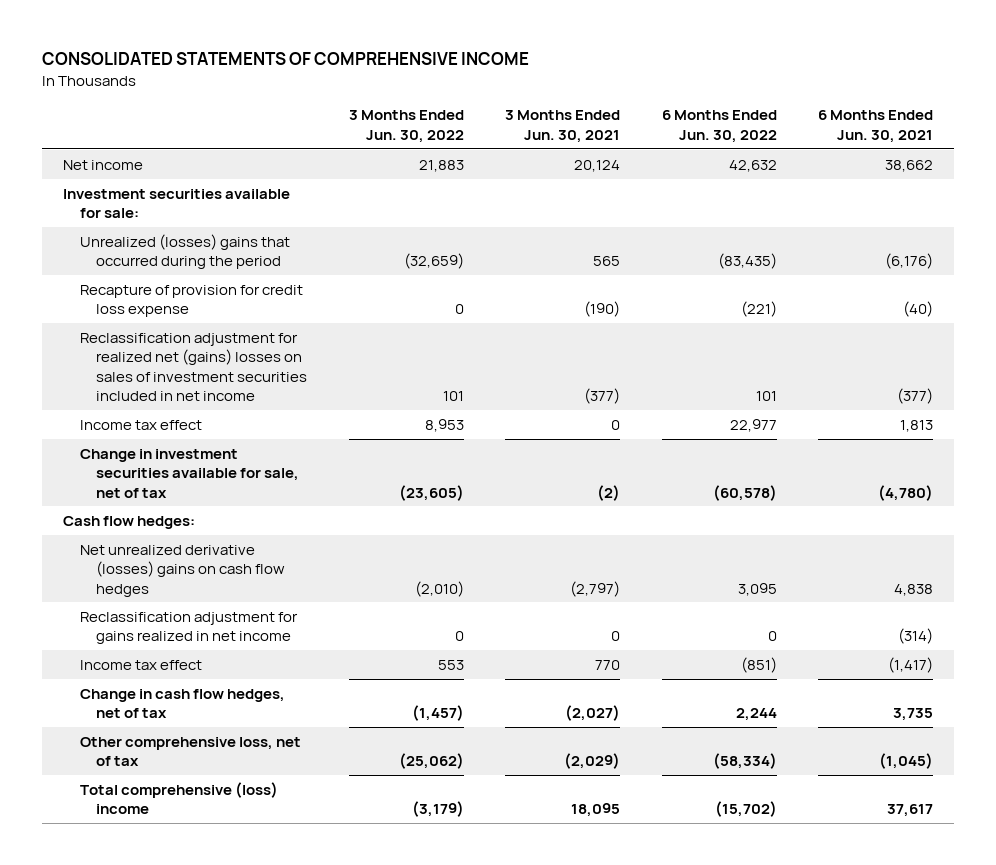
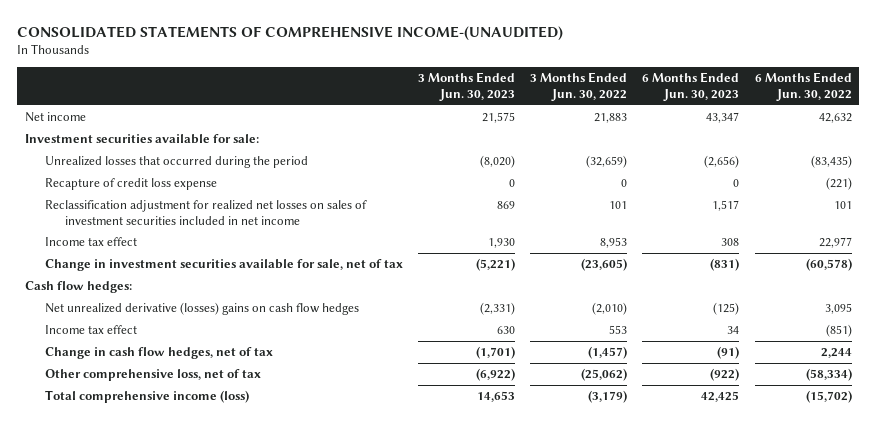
[42,52,530,66] CONSOLIDATED STATEMENTS OF COMPREHENSIVE INCOME -> [17,26,564,42] CONSOLIDATED STATEMENTS OF COMPREHENSIVE INCOME-(UNAUDITED)
[505,110,621,143] 3 Months Ended Jun. 30, 2021 -> none
[818,110,934,143] 6 Months Ended Jun. 30, 2021 -> none
none -> [418,72,516,102] 3 Months Ended Jun. 30, 2023
none -> [642,72,740,102] 6 Months Ended Jun. 30, 2023
[79,233,290,270] Unrealized (losses) gains that occurred during the period -> [44,156,308,169] Unrealized losses that occurred during the period
[79,284,303,318] Recapture of provision for credit loss expense -> [44,178,217,191] Recapture of credit loss expense
[79,332,308,401] Reclassification adjustment for realized net (gains) losses on sales of investment securities included in net income -> [44,200,367,225] Reclassification adjustment for realized net losses on sales of investment securities included in net income
[79,611,298,645] Reclassification adjustment for gains realized in net income -> none
[79,781,278,815] Total comprehensive (loss) income -> [44,390,249,404] Total comprehensive income (loss)

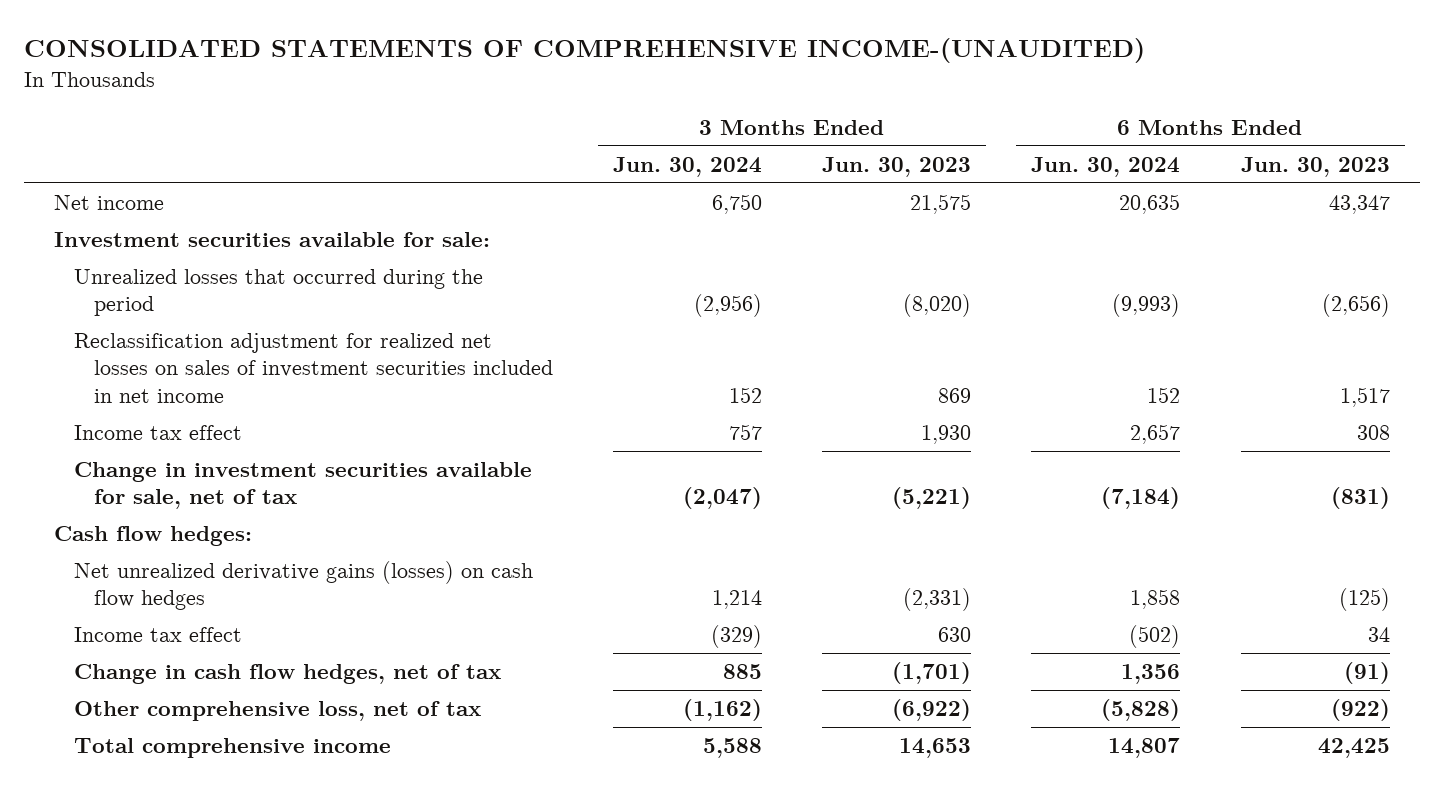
[530,72,628,102] 3 Months Ended Jun. 30, 2022 -> none
[754,72,852,102] 6 Months Ended Jun. 30, 2022 -> none
none -> [613,156,763,177] Jun. 30, 2024
none -> [1031,156,1181,177] Jun. 30, 2024
[44,178,217,191] Recapture of credit loss expense -> none
[44,302,359,316] Net unrealized derivative (losses) gains on cash flow hedges -> [74,561,534,611] Net unrealized derivative gains (losses) on cash flow hedges
[44,390,249,404] Total comprehensive income (loss) -> [74,738,392,759] Total comprehensive income

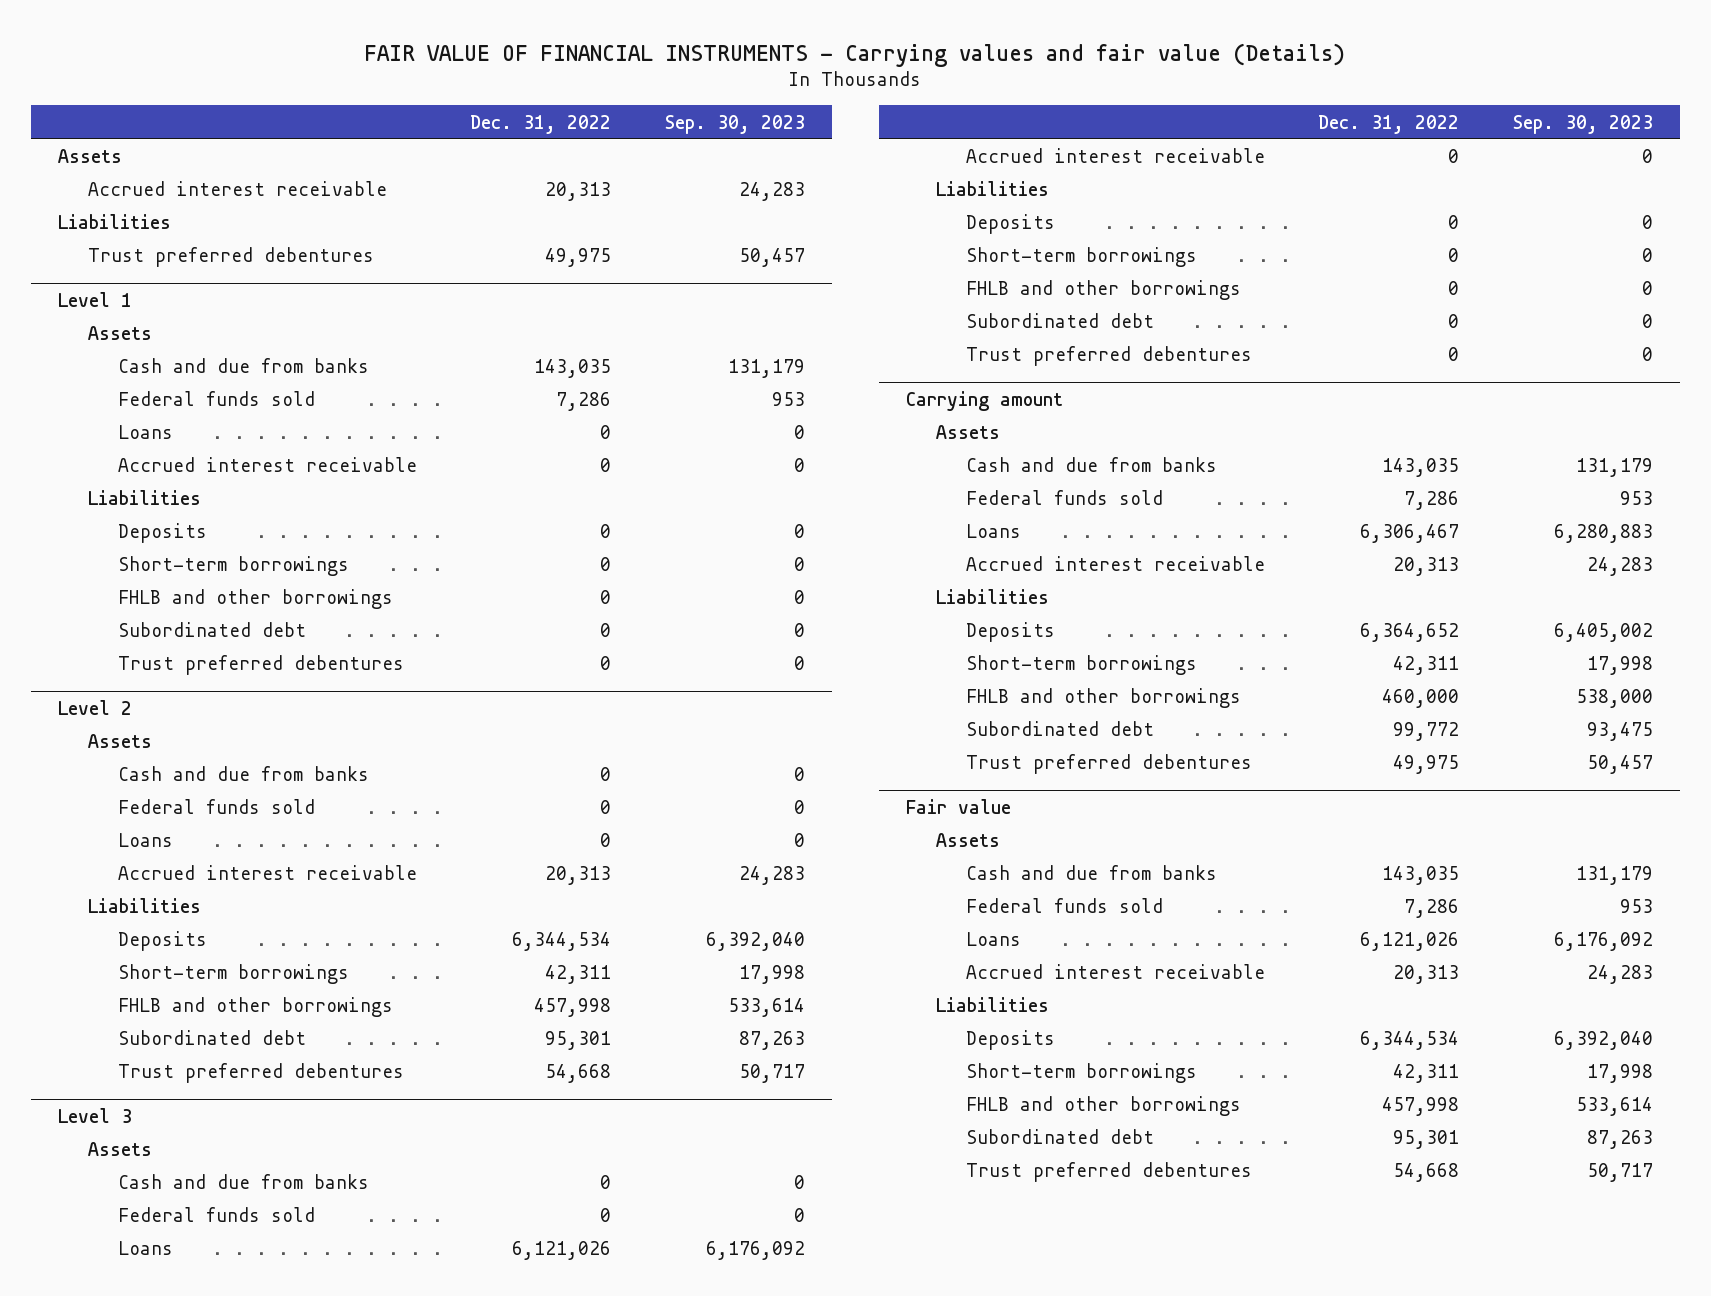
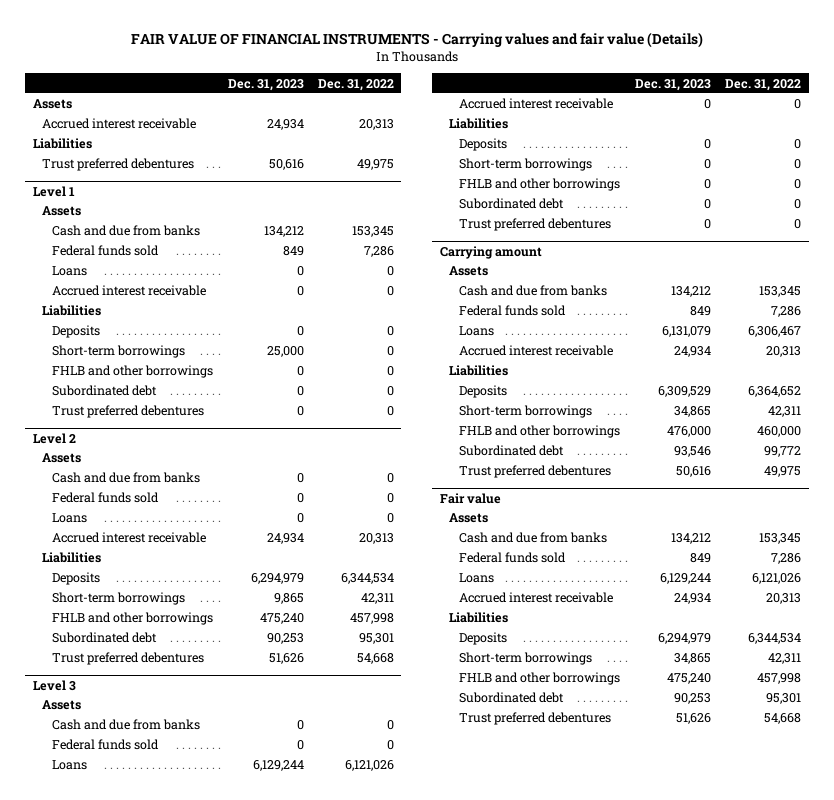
[664,114,805,134] Sep. 30, 2023 -> none
none -> [227,78,304,91] Dec. 31, 2023
[534,359,612,379] 143,035 -> [352,226,395,238] 153,345
[1382,458,1460,478] 143,035 -> [759,286,802,298] 153,345
[1382,866,1460,886] 143,035 -> [759,533,802,545] 153,345

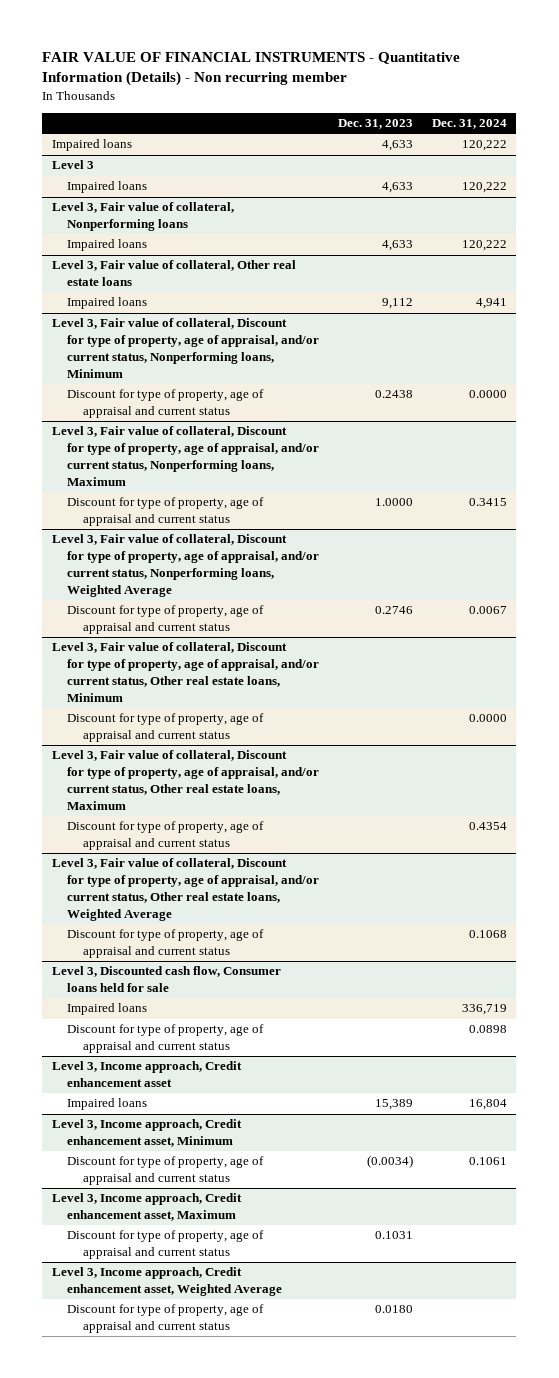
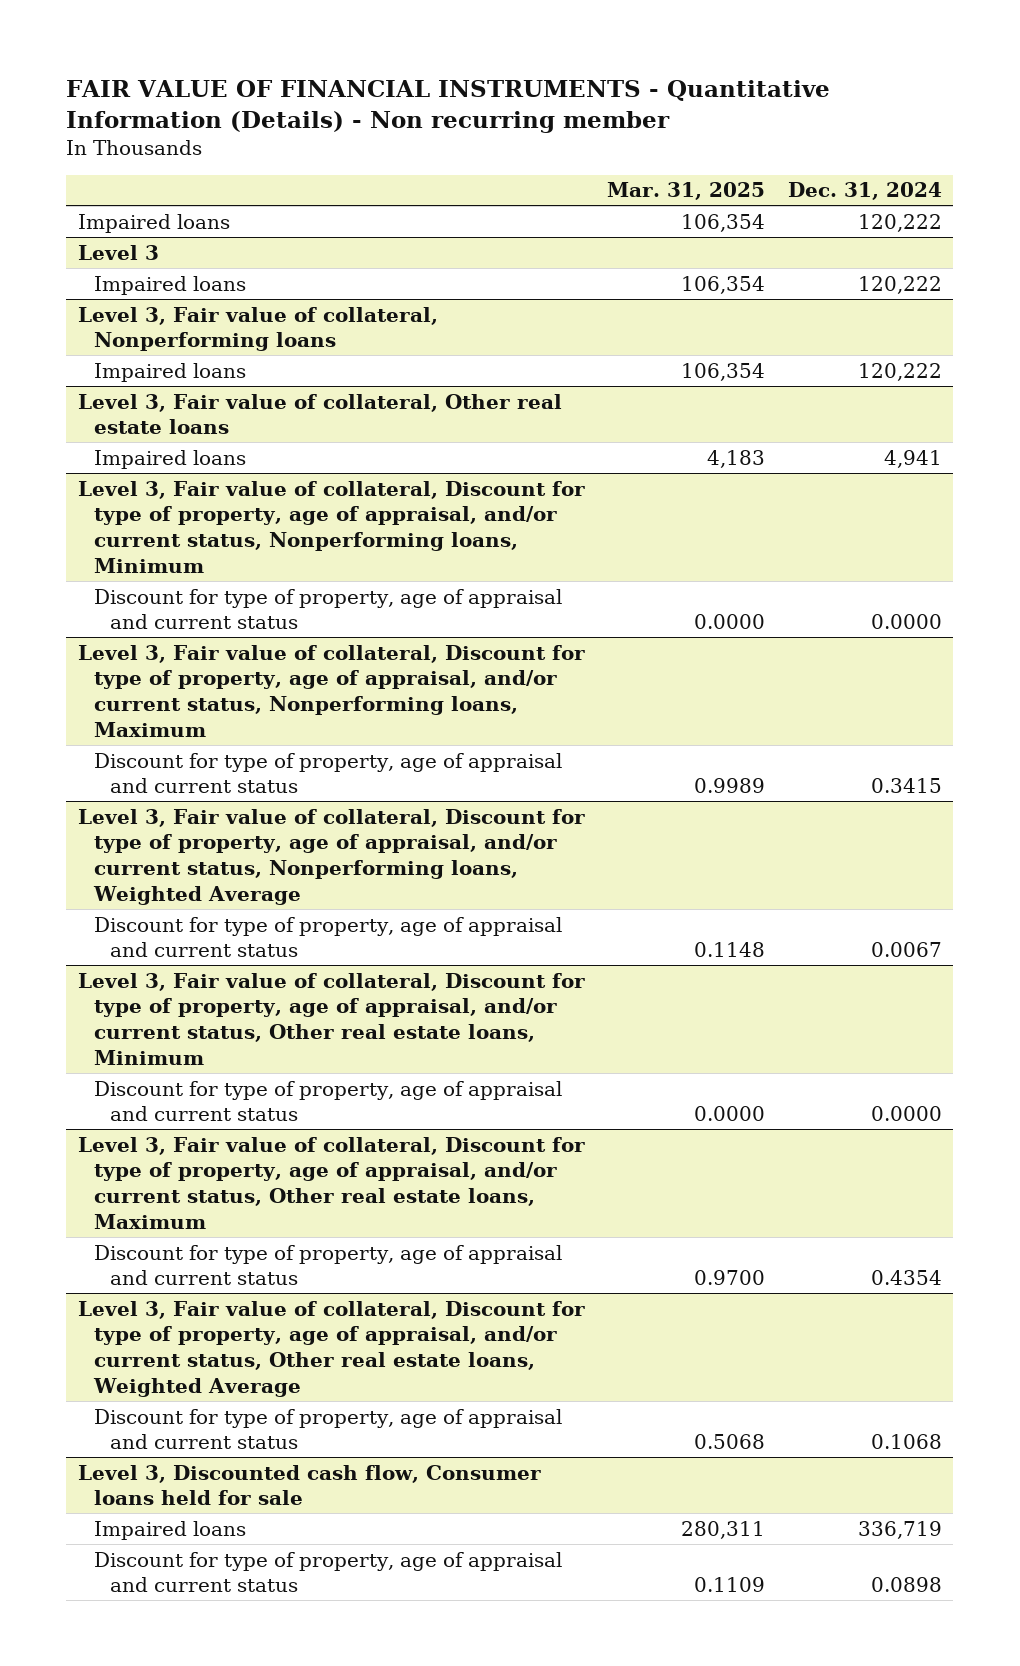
[338,118,414,129] Dec. 31, 2023 -> none
none -> [607,182,766,201] Mar. 31, 2025
[51,1061,242,1088] Level 3, Income approach, Credit enhancement asset -> none
[67,1098,148,1111] Impaired loans -> none
[51,1119,242,1148] Level 3, Income approach, Credit enhancement asset, Minimum -> none
[67,1156,265,1186] Discount for type of property, age of appraisal and current status -> none
[51,1193,242,1222] Level 3, Income approach, Credit enhancement asset, Maximum -> none
[67,1230,265,1260] Discount for type of property, age of appraisal and current status -> none
[51,1267,283,1297] Level 3, Income approach, Credit enhancement asset, Weighted Average -> none
[67,1304,265,1334] Discount for type of property, age of appraisal and current status -> none

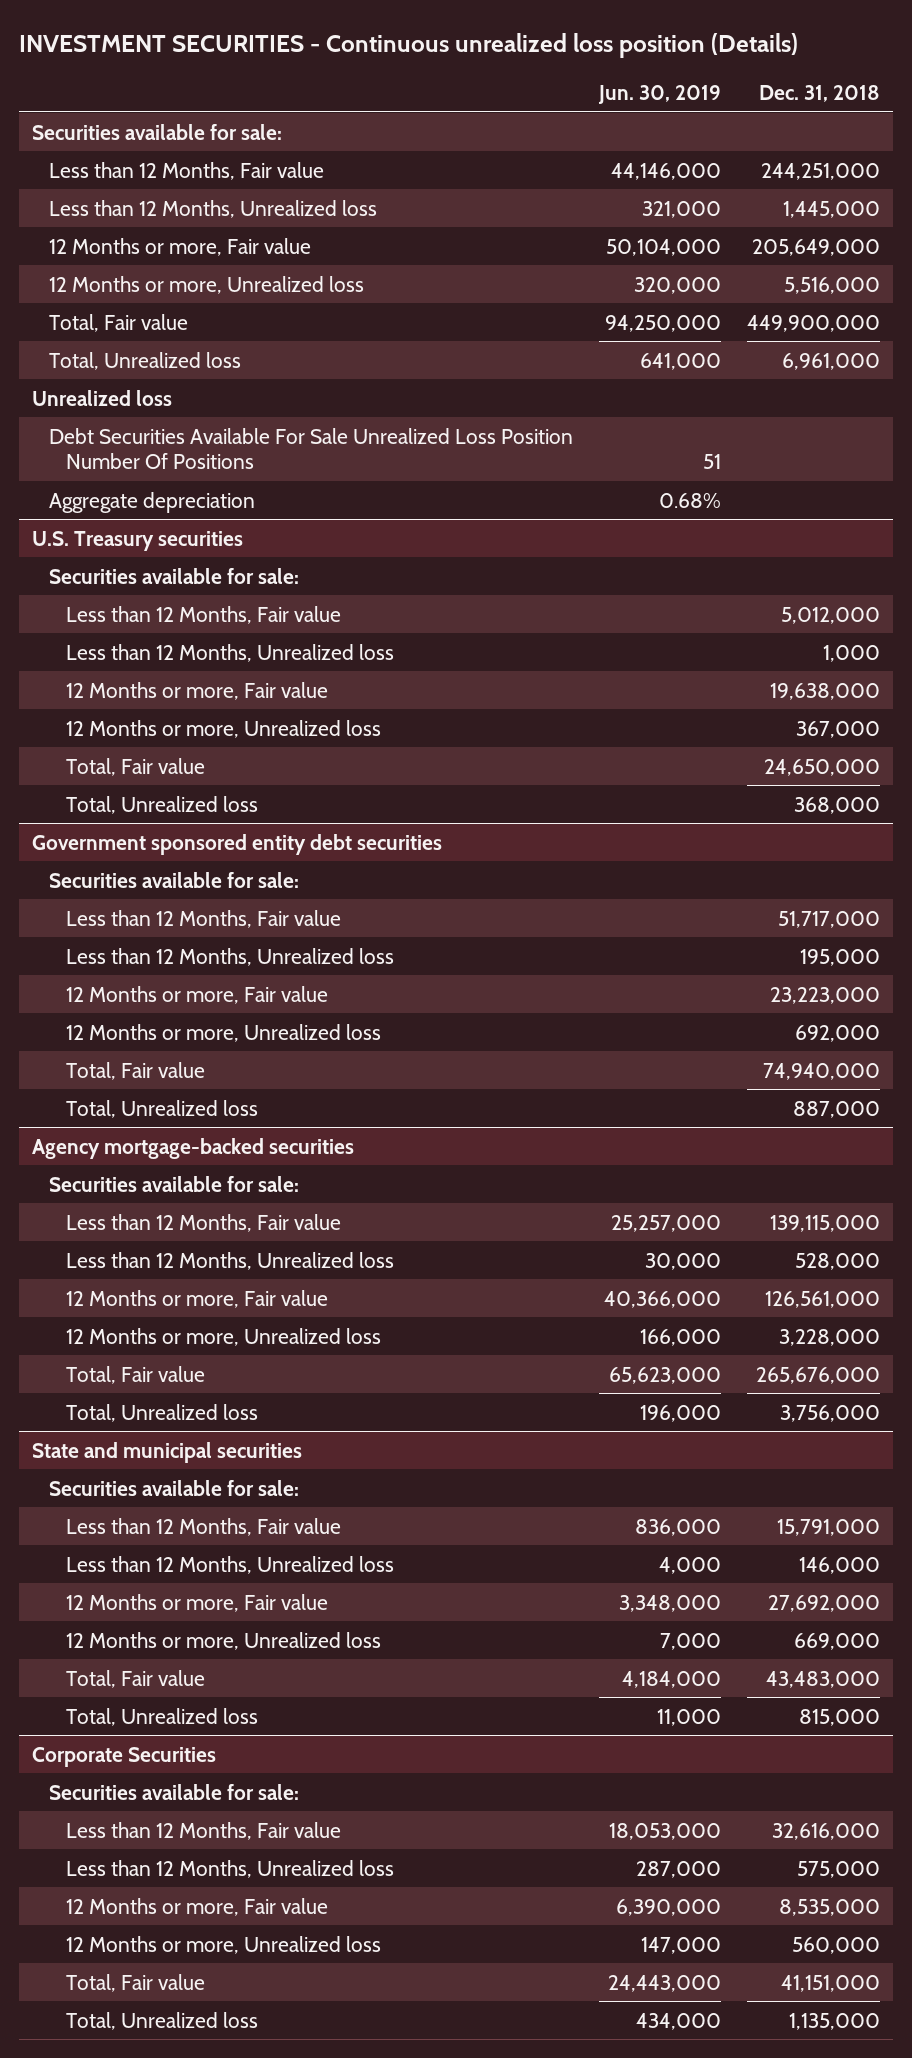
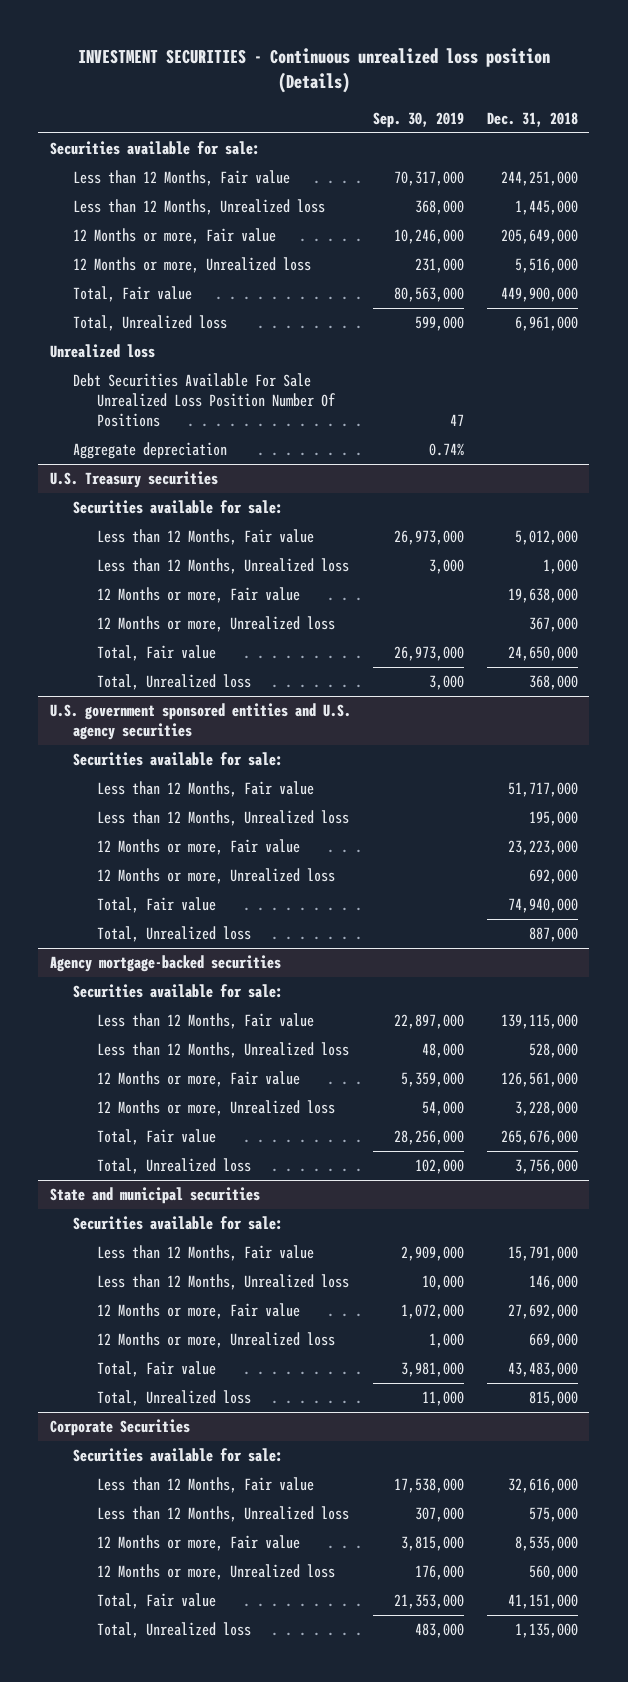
[597,84,721,104] Jun. 30, 2019 -> none
none -> [373,111,465,128] Sep. 30, 2019
[32,833,443,855] Government sponsored entity debt securities -> [49,702,351,741] U.S. government sponsored entities and U.S. agency securities

